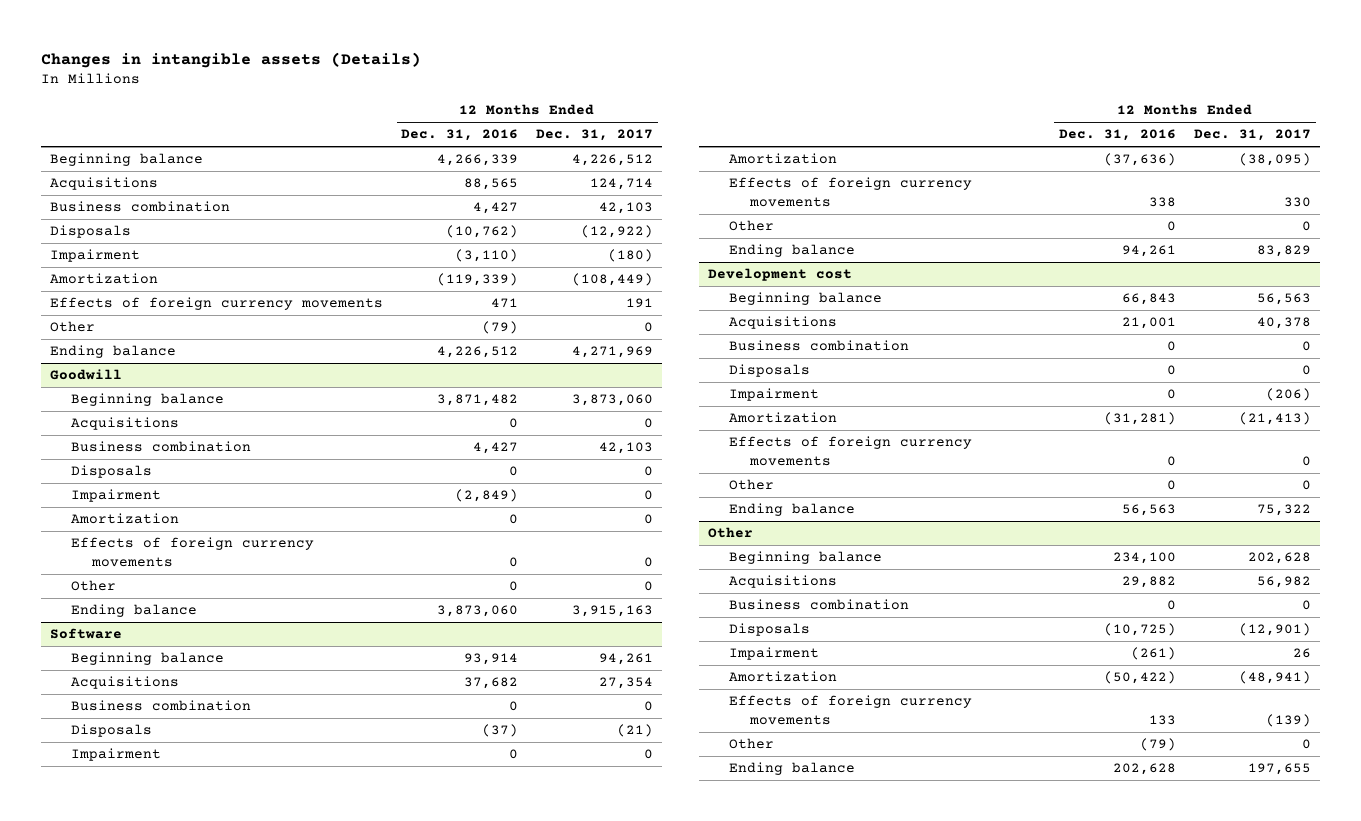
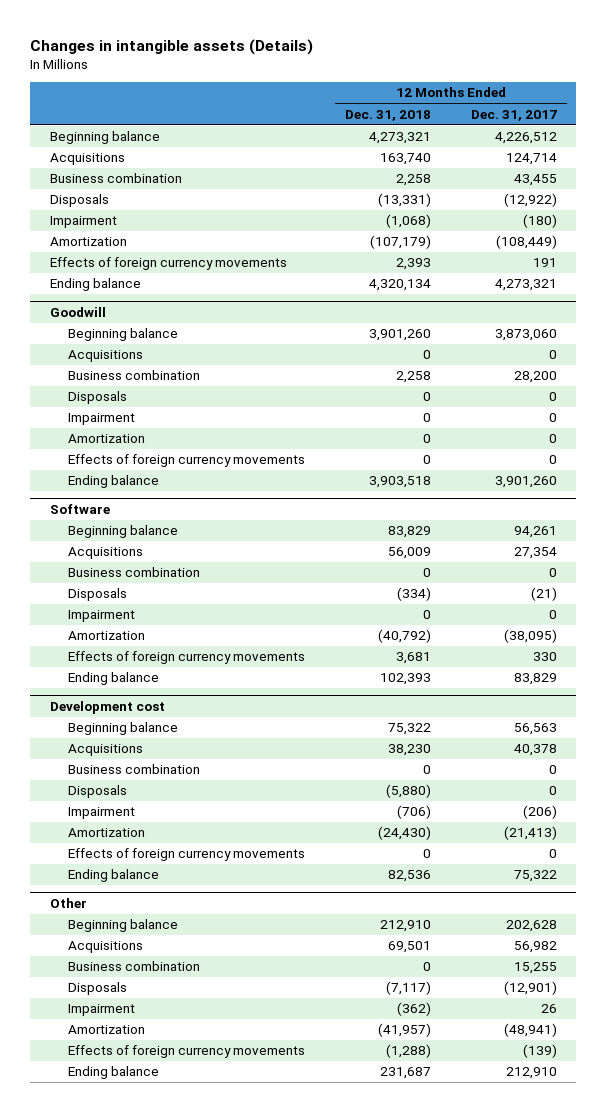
[401,129,519,142] Dec. 31, 2016 -> none
none -> [344,109,431,121] Dec. 31, 2018
[599,202,654,215] 42,103 -> [513,174,557,187] 43,455
[50,321,96,333] Other -> none
[572,346,654,359] 4,271,969 -> [494,279,557,292] 4,273,321
[599,442,654,455] 42,103 -> [513,371,557,384] 28,200
[71,580,117,592] Other -> none
[572,605,654,618] 3,915,163 -> [494,476,557,489] 3,901,260
[728,220,774,232] Other -> none
[728,479,774,491] Other -> none
[1302,600,1312,611] 0 -> [513,962,557,975] 15,255
[728,738,774,750] Other -> none
[1248,763,1312,776] 197,655 -> [505,1067,557,1080] 212,910

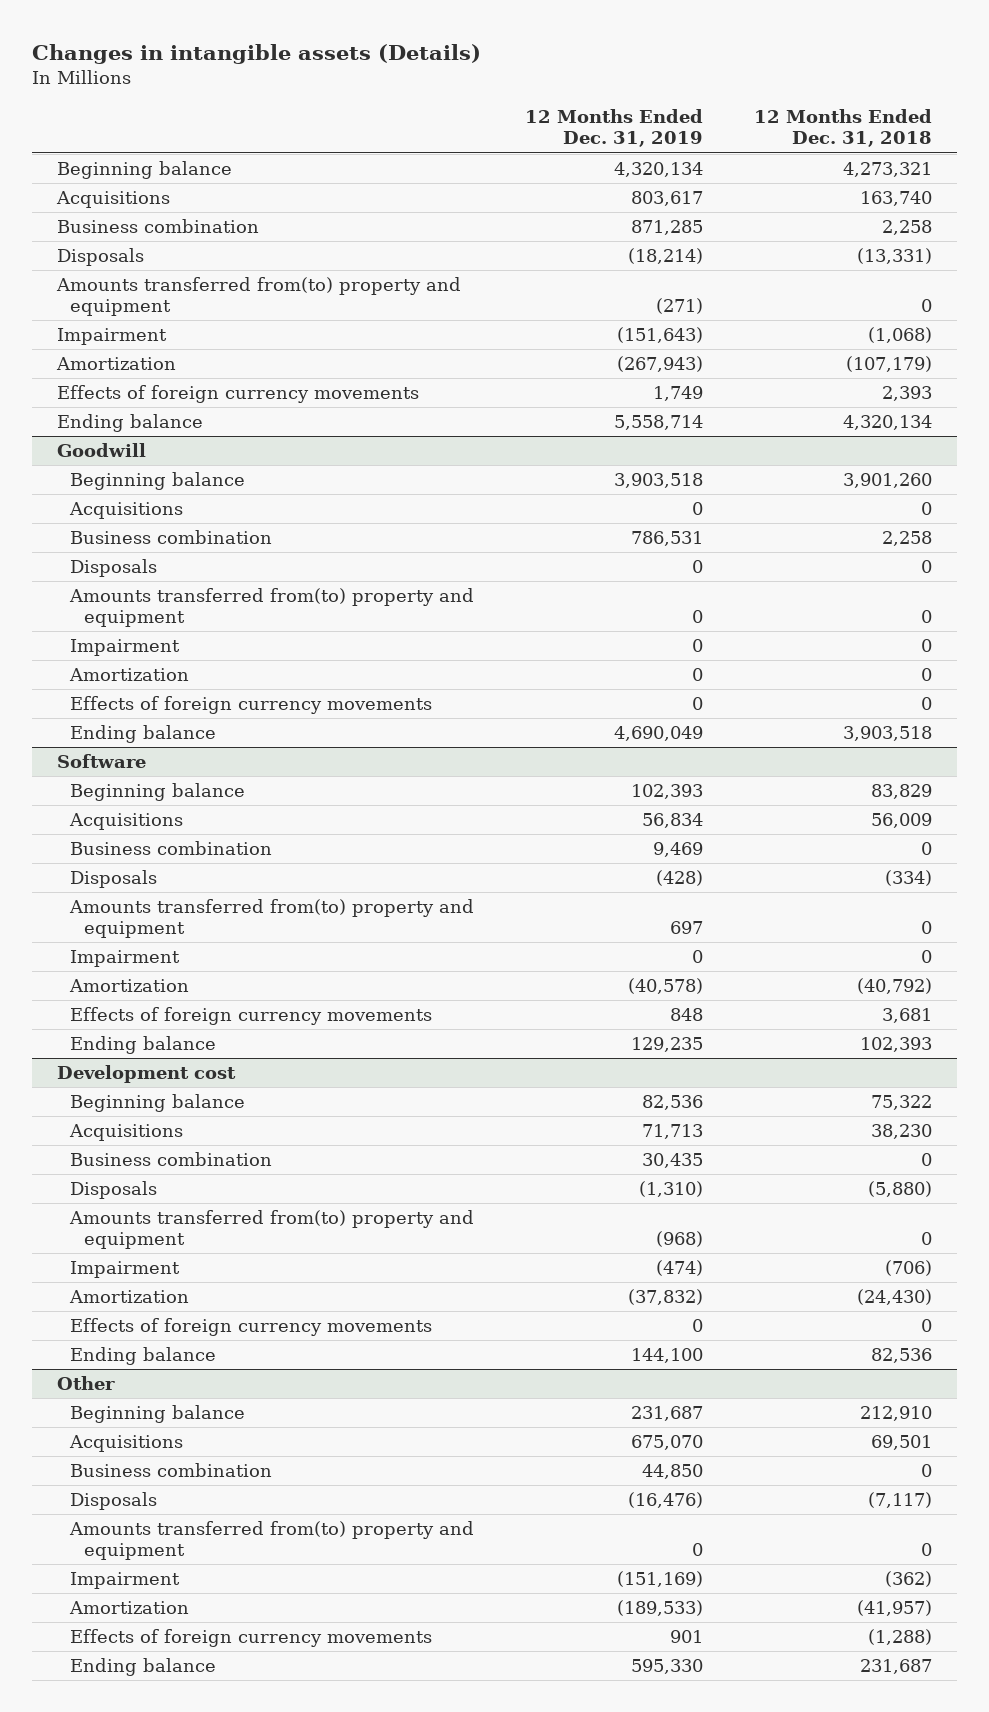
[470,109,557,121] Dec. 31, 2017 -> none
none -> [524,109,703,148] 12 Months Ended Dec. 31, 2019
none -> [55,277,461,317] Amounts transferred from(to) property and equipment
none -> [69,588,475,628] Amounts transferred from(to) property and equipment
none -> [69,899,475,939] Amounts transferred from(to) property and equipment
none -> [69,1210,475,1250] Amounts transferred from(to) property and equipment
none -> [69,1521,475,1561] Amounts transferred from(to) property and equipment

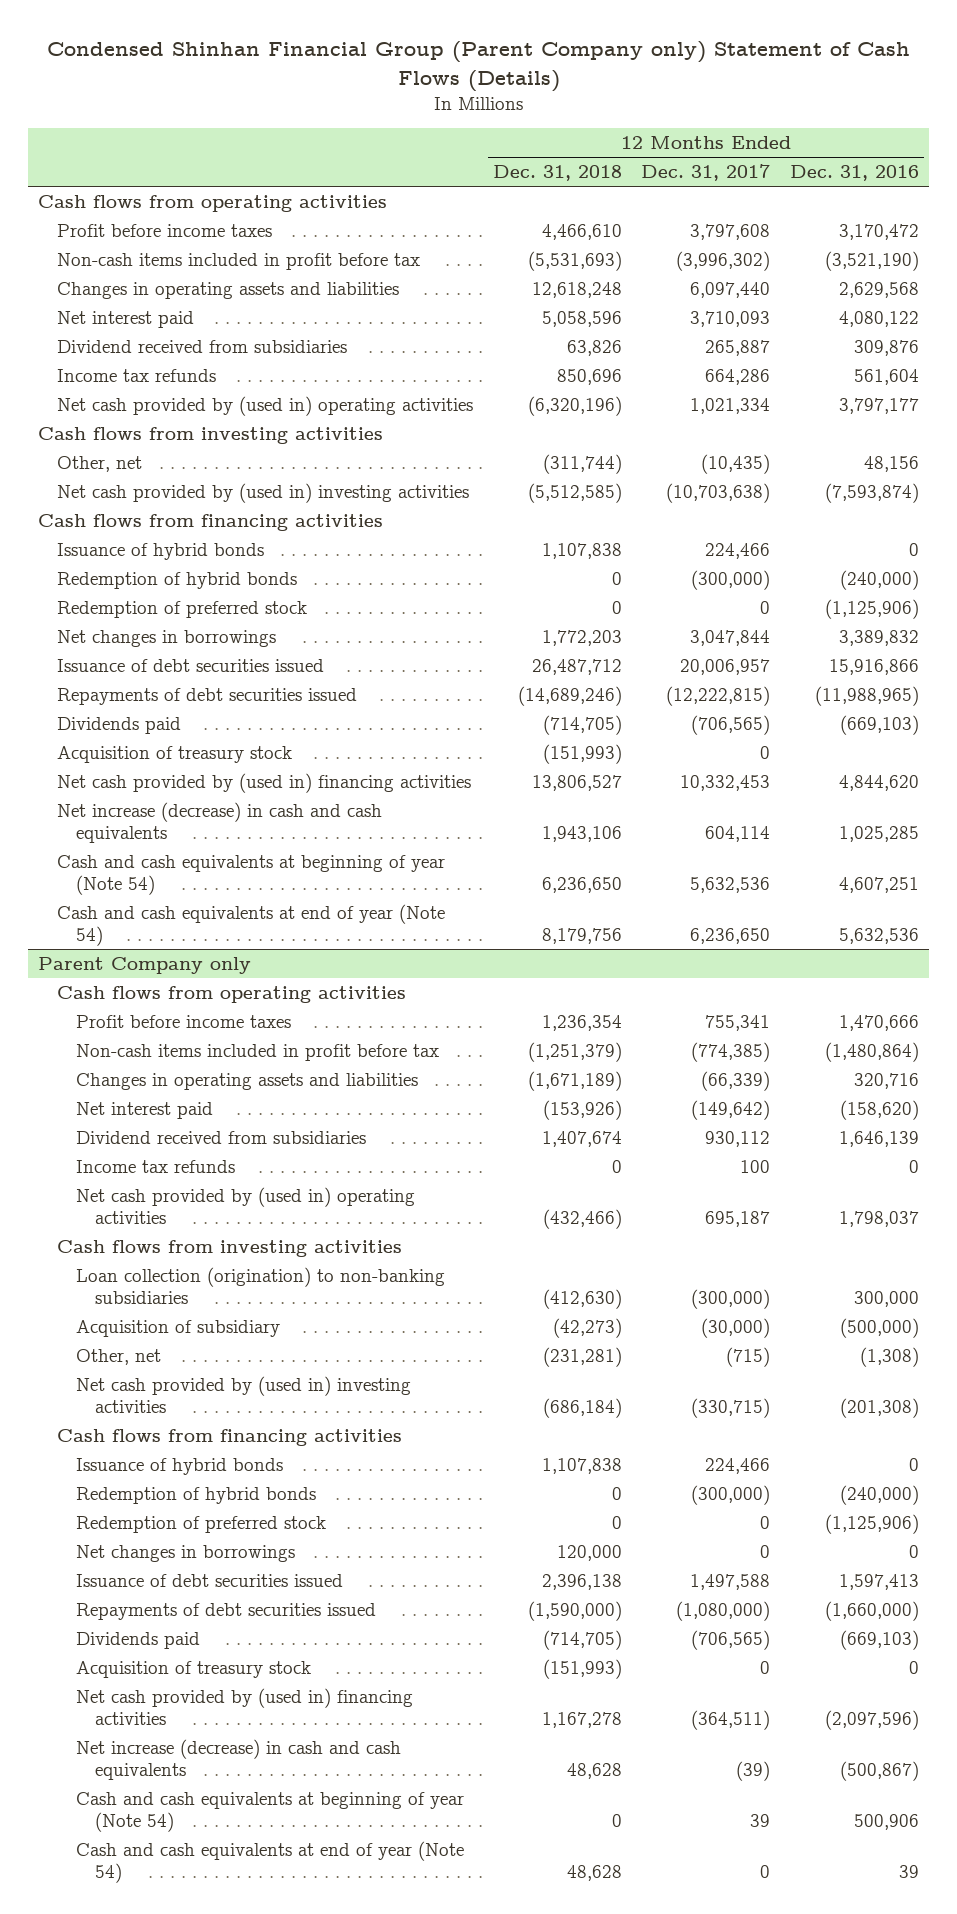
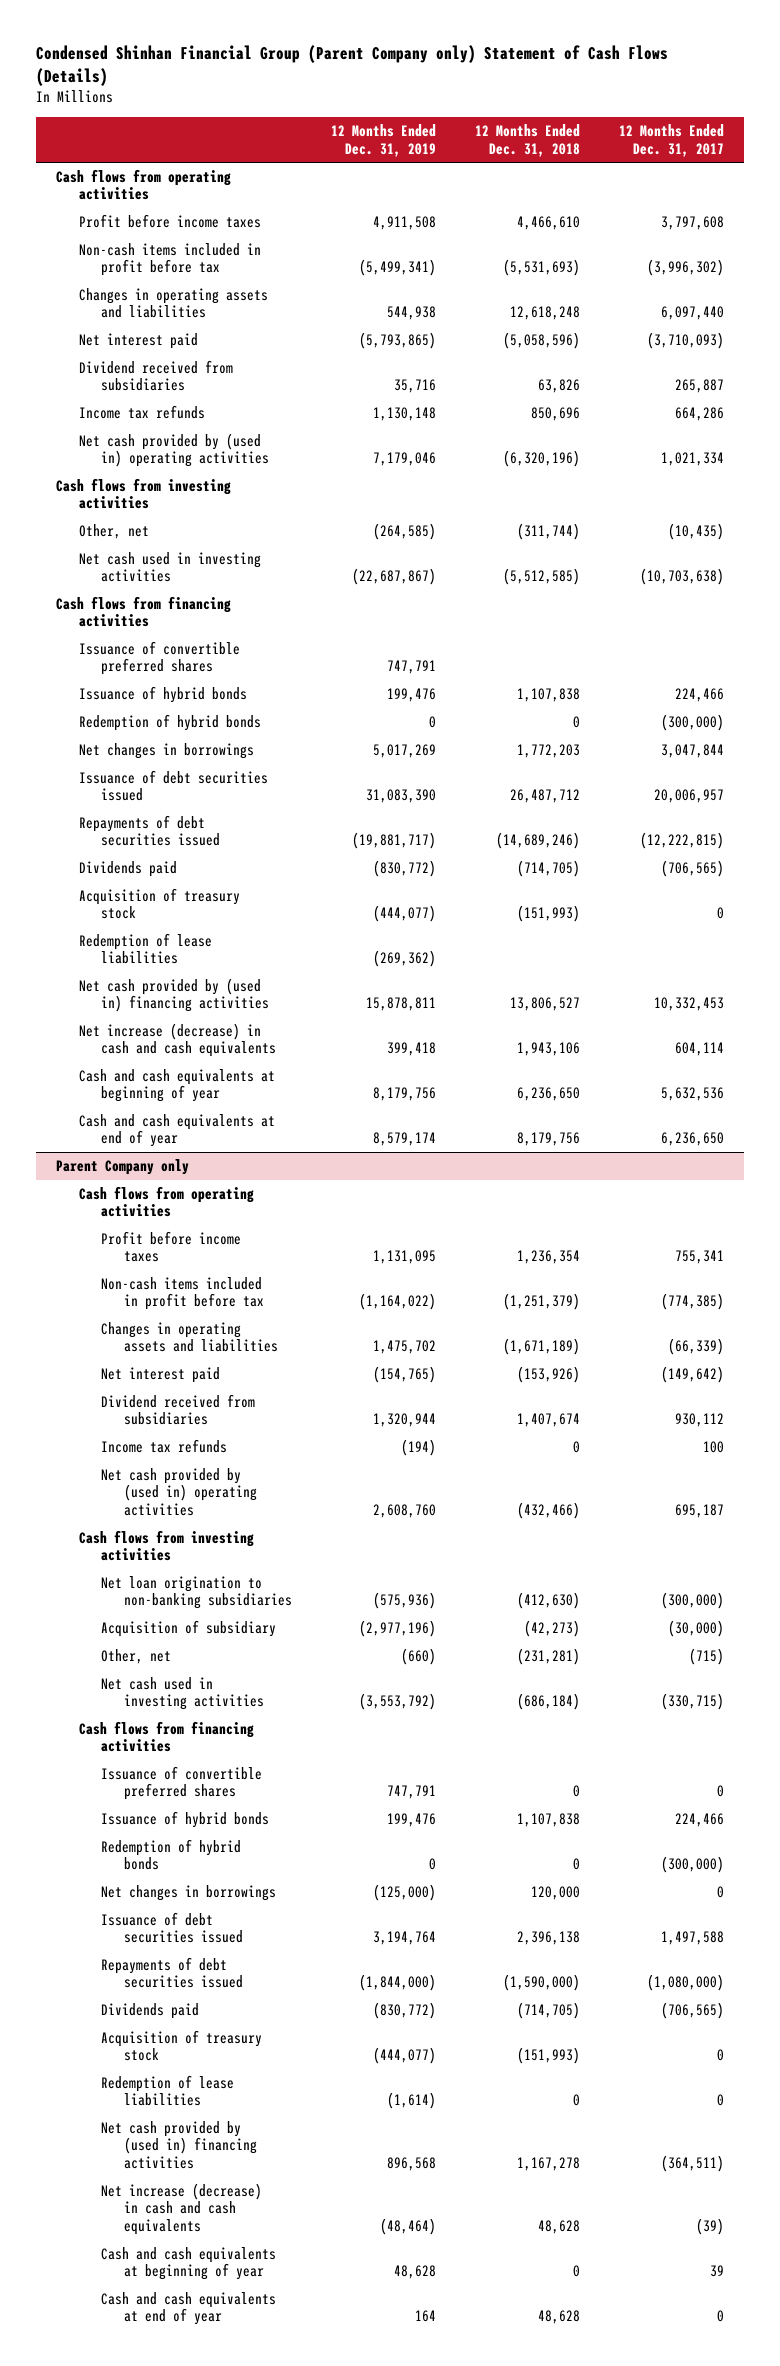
[790,165,920,182] Dec. 31, 2016 -> none
none -> [331,124,437,157] 12 Months Ended Dec. 31, 2019
[541,310,622,327] 5,058,596 -> [503,332,581,350] (5,058,596)
[690,310,771,327] 3,710,093 -> [647,332,725,350] (3,710,093)
[56,482,469,503] Net cash provided by (used in) investing activities -> [78,552,261,583] Net cash used in investing activities
none -> [78,641,240,676] Issuance of convertible preferred shares
[56,600,307,618] Redemption of preferred stock -> none
none -> [78,933,212,965] Redemption of lease liabilities
[56,854,445,895] Cash and cash equivalents at beginning of year (Note 54) -> [78,1069,275,1103] Cash and cash equivalents at beginning of year
[56,903,445,946] Cash and cash equivalents at end of year (Note 54) -> [78,1114,275,1148] Cash and cash equivalents at end of year
[75,1266,445,1304] Loan collection (origination) to non-banking subsidiaries -> [101,1576,293,1610] Net loan origination to non-banking subsidiaries
[75,1375,411,1413] Net cash provided by (used in) investing activities -> [101,1677,265,1711] Net cash used in investing activities
none -> [101,1766,263,1801] Issuance of convertible preferred shares
[75,1515,326,1533] Redemption of preferred stock -> none
none -> [101,2075,235,2107] Redemption of lease liabilities
[75,1791,464,1832] Cash and cash equivalents at beginning of year (Note 54) -> [101,2247,277,2281] Cash and cash equivalents at beginning of year
[75,1840,464,1883] Cash and cash equivalents at end of year (Note 54) -> [101,2292,277,2326] Cash and cash equivalents at end of year

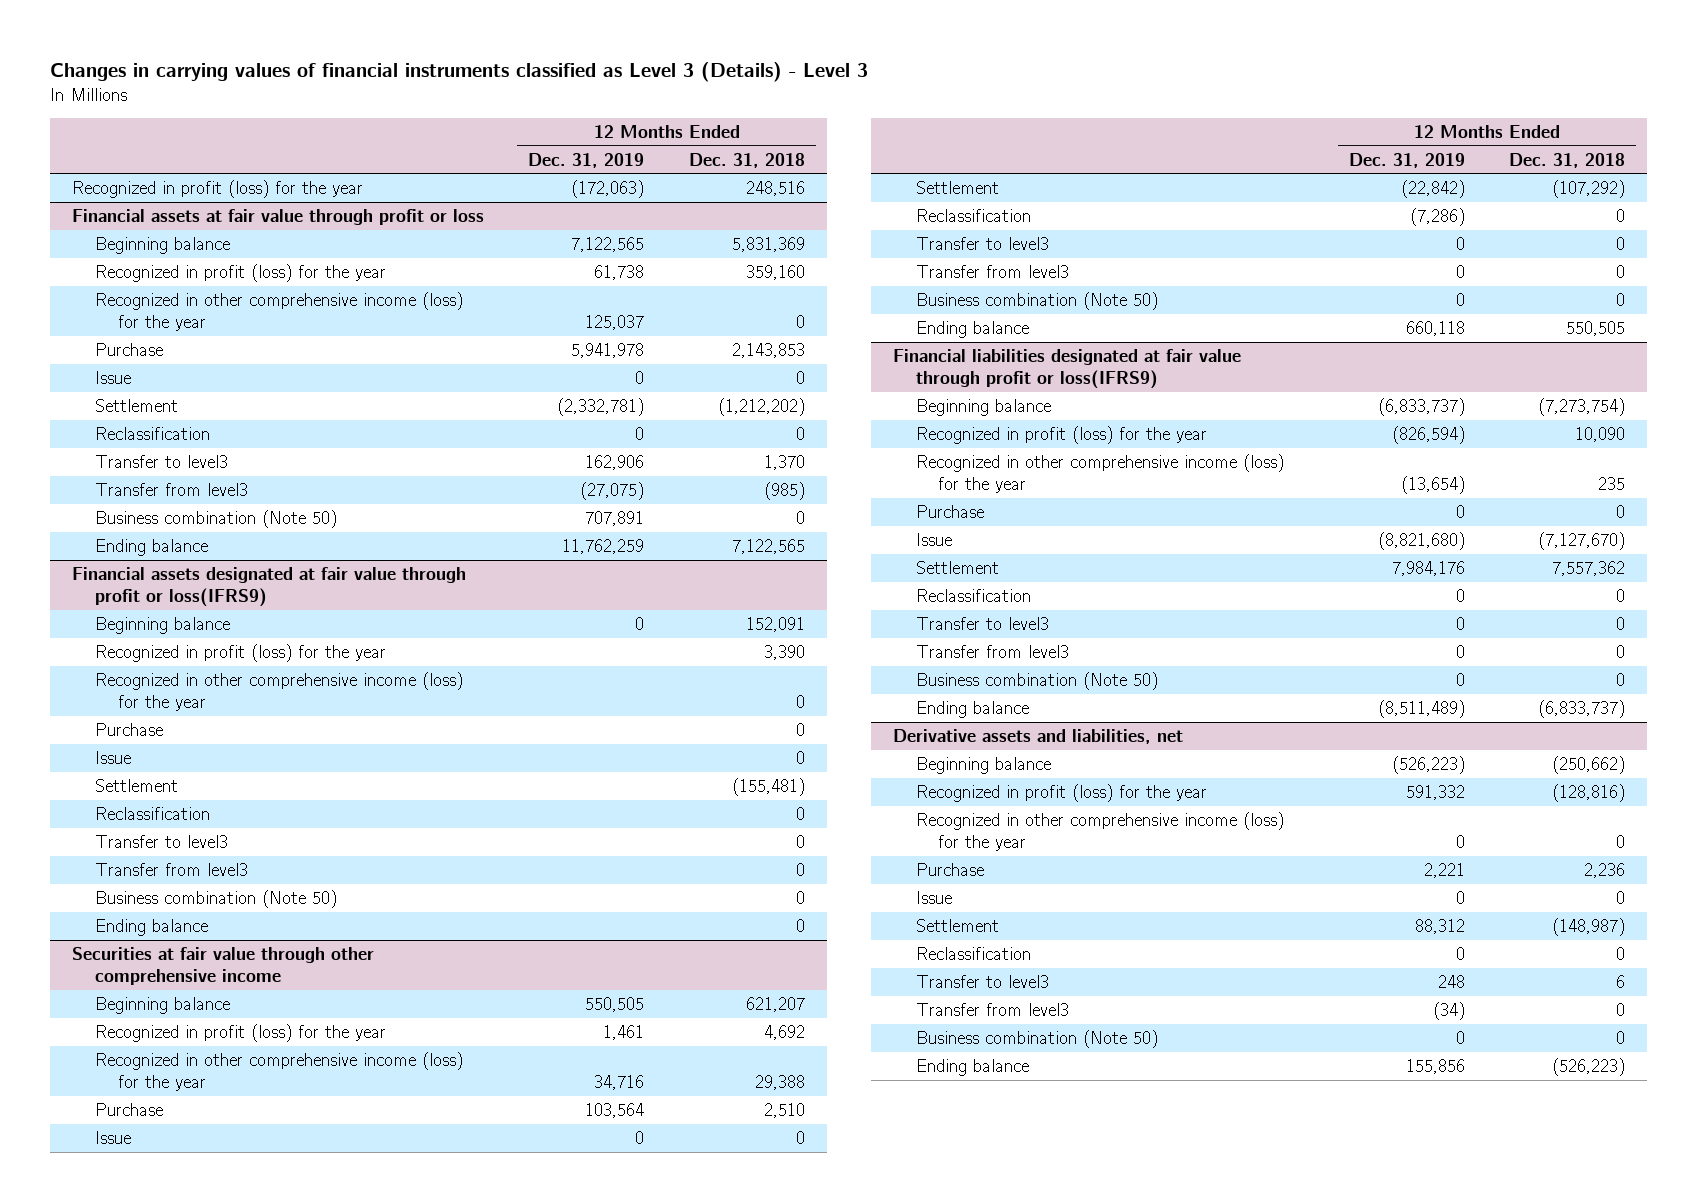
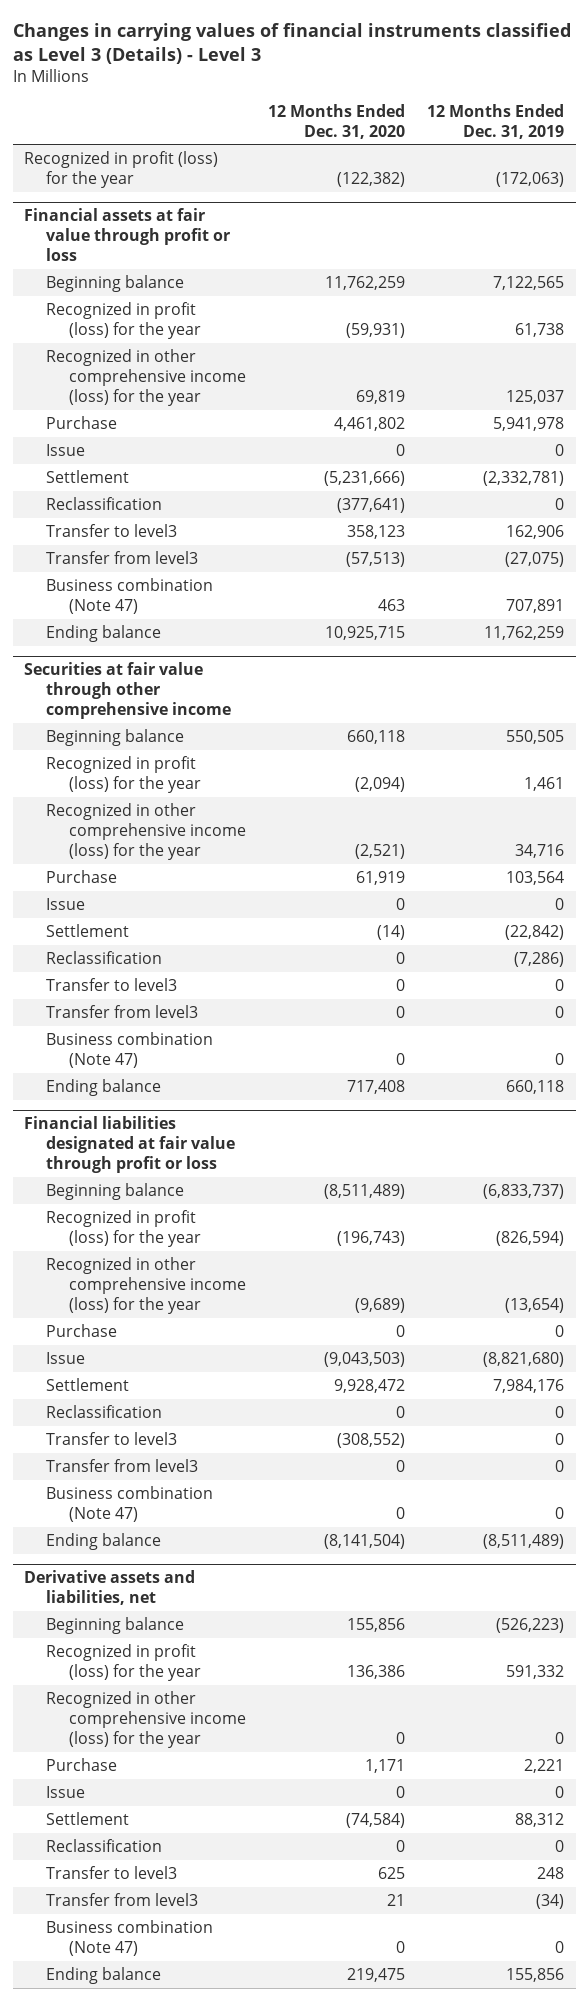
[688,152,805,168] Dec. 31, 2018 -> none
none -> [268,103,406,139] 12 Months Ended Dec. 31, 2020
[94,509,337,528] Business combination (Note 50) -> [46,577,214,614] Business combination (Note 47)
[72,566,467,607] Financial assets designated at fair value through profit or loss(IFRS9) -> none
[94,616,230,634] Beginning balance -> none
[94,643,386,662] Recognized in profit (loss) for the year -> none
[94,671,463,711] Recognized in other comprehensive income (loss) for the year -> none
[94,722,163,736] Purchase -> none
[94,750,131,764] Issue -> none
[94,778,178,792] Settlement -> none
[94,806,210,820] Reclassification -> none
[94,834,228,848] Transfer to level3 -> none
[94,862,248,876] Transfer from level3 -> none
[94,889,337,908] Business combination (Note 50) -> none
[94,918,208,936] Ending balance -> none
[915,291,1158,310] Business combination (Note 50) -> [46,1031,214,1068] Business combination (Note 47)
[892,348,1241,389] Financial liabilities designated at fair value through profit or loss(IFRS9) -> [23,1115,236,1173] Financial liabilities designated at fair value through profit or loss
[915,671,1158,690] Business combination (Note 50) -> [46,1485,214,1522] Business combination (Note 47)
[915,1029,1158,1048] Business combination (Note 50) -> [46,1919,214,1956] Business combination (Note 47)

